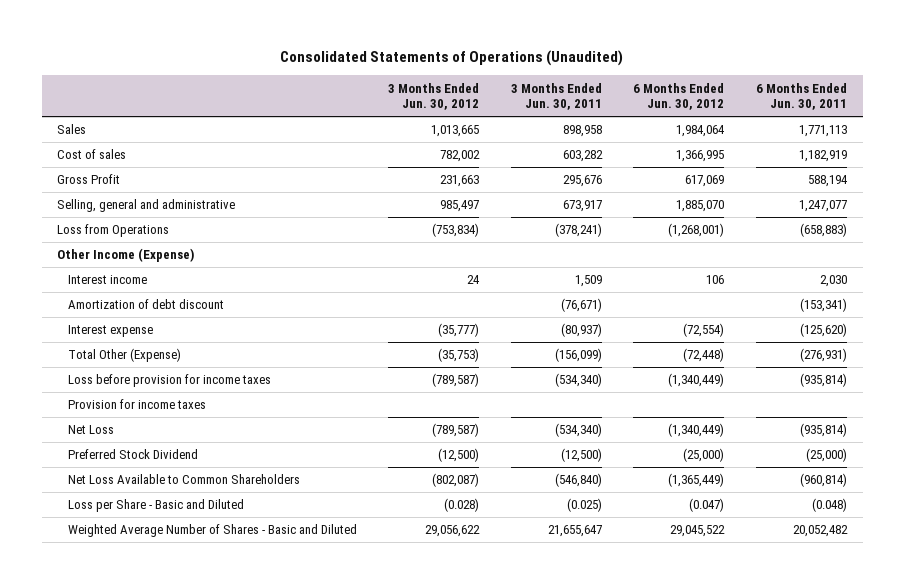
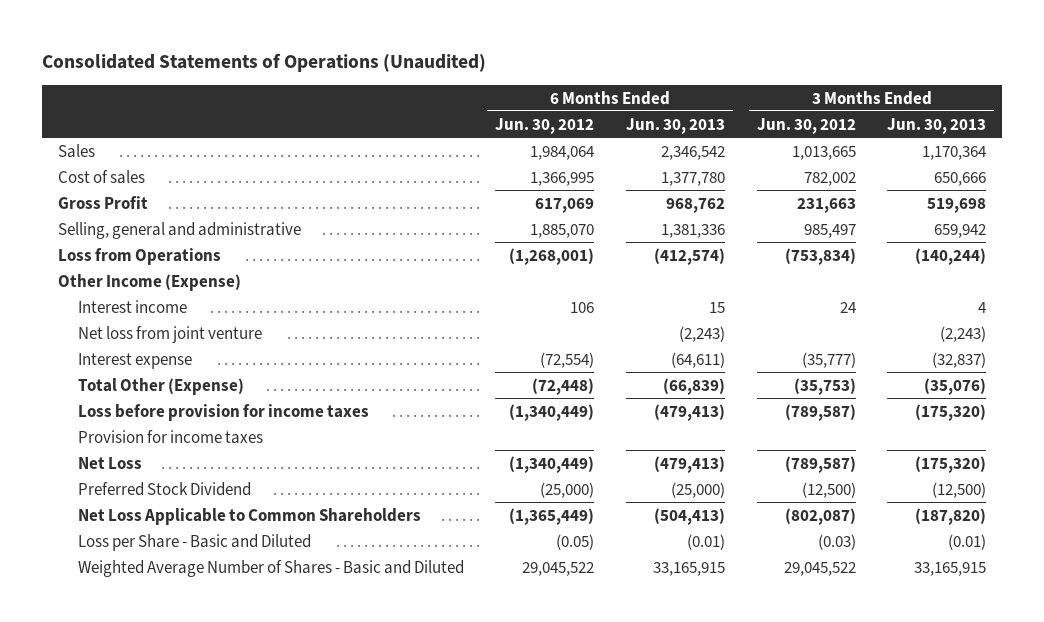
[510,82,602,111] 3 Months Ended Jun. 30, 2011 -> none
[755,82,847,111] 6 Months Ended Jun. 30, 2011 -> none
none -> [626,117,726,134] Jun. 30, 2013
none -> [887,117,987,134] Jun. 30, 2013
[67,299,224,310] Amortization of debt discount -> none
none -> [77,325,262,343] Net loss from joint venture
[67,474,300,485] Net Loss Available to Common Shareholders -> [77,507,421,525] Net Loss Applicable to Common Shareholders
[444,498,480,513] (0.028) -> [817,533,856,550] (0.03)
[689,498,725,513] (0.047) -> [556,533,595,550] (0.05)
[425,525,481,538] 29,056,622 -> [783,561,856,576] 29,045,522

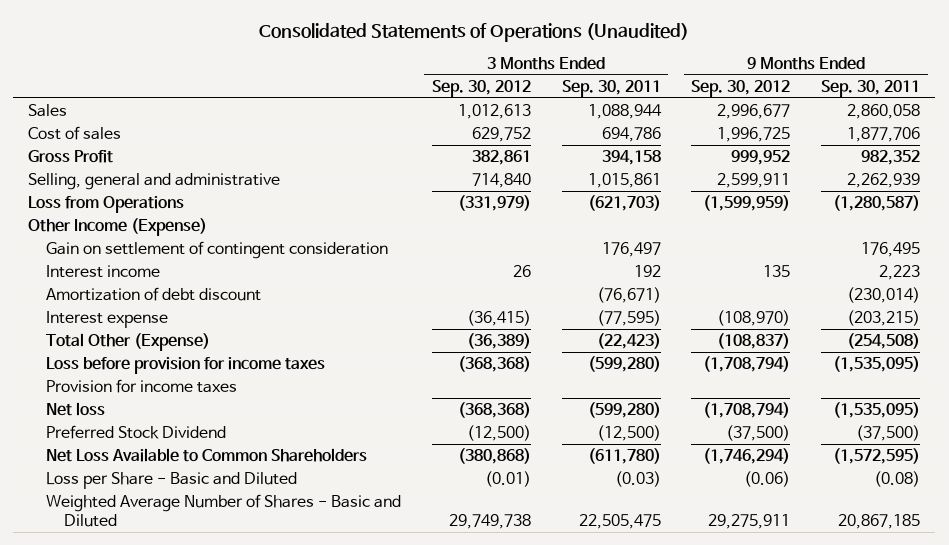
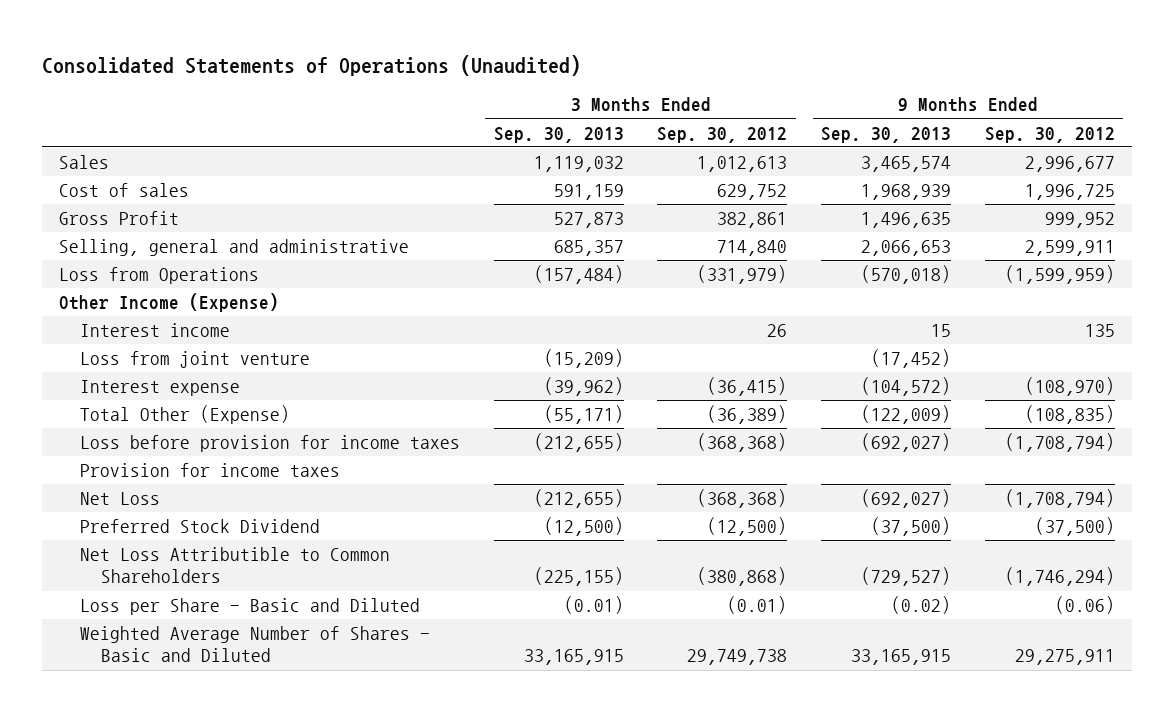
[561,79,661,97] Sep. 30, 2011 -> none
[821,79,921,97] Sep. 30, 2011 -> none
none -> [493,126,624,143] Sep. 30, 2013
none -> [821,126,952,143] Sep. 30, 2013
[46,240,389,259] Gain on settlement of contingent consideration -> none
[46,286,262,301] Amortization of debt discount -> none
none -> [80,351,311,369] Loss from joint venture
[717,332,791,349] (108,837) -> [1024,405,1115,425] (108,835)
[46,401,106,416] Net loss -> [80,492,161,506] Net Loss
[46,447,368,462] Net Loss Available to Common Shareholders -> [80,547,391,584] Net Loss Attributible to Common Shareholders

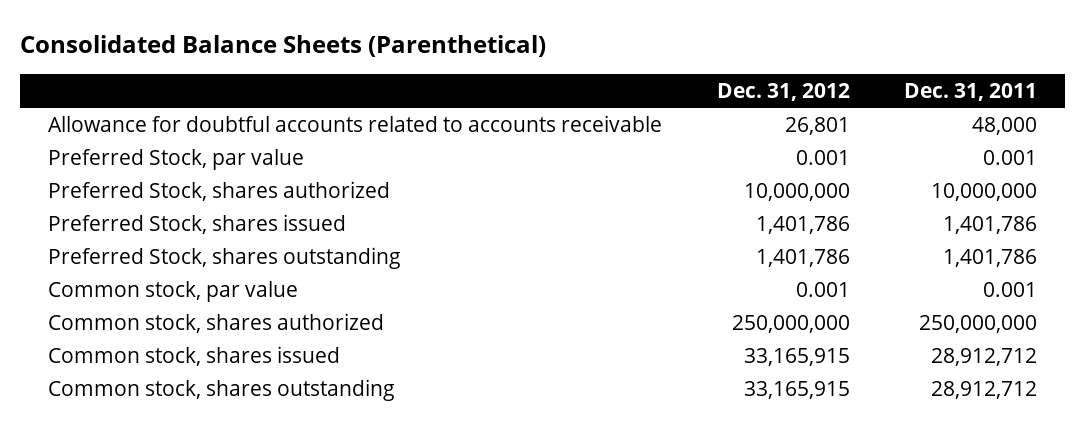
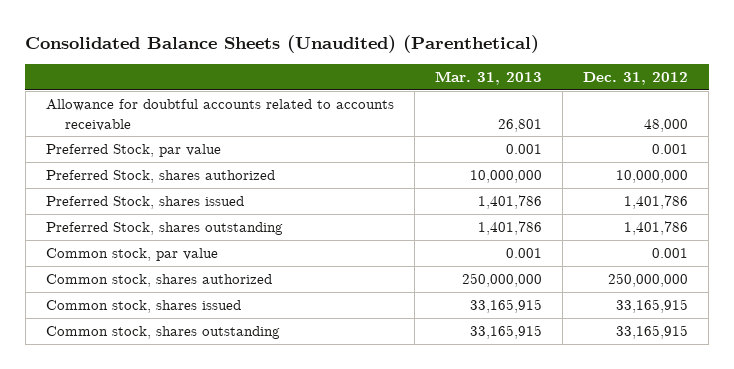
[20,34,547,57] Consolidated Balance Sheets (Parenthetical) -> [25,34,540,53] Consolidated Balance Sheets (Unaudited) (Parenthetical)
[904,82,1038,101] Dec. 31, 2011 -> none
none -> [435,71,543,86] Mar. 31, 2013
[784,117,850,136] 26,801 -> [644,118,689,132] 48,000

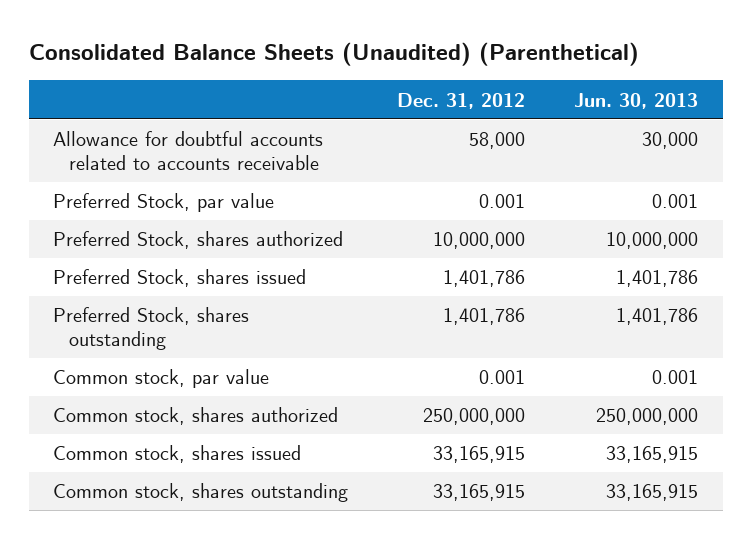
[435,71,543,86] Mar. 31, 2013 -> none
none -> [574,92,699,109] Jun. 30, 2013
[644,118,689,132] 48,000 -> [469,132,526,150] 58,000

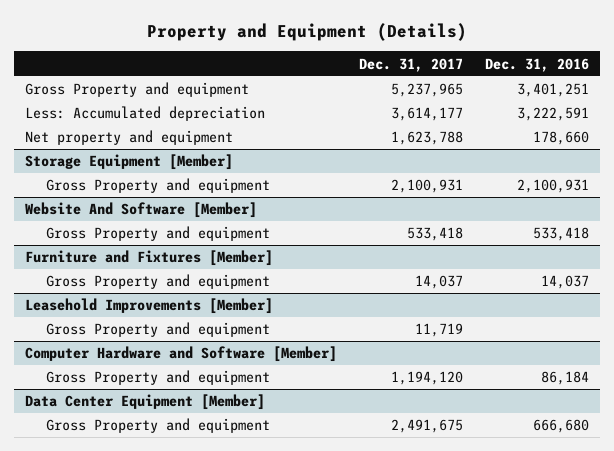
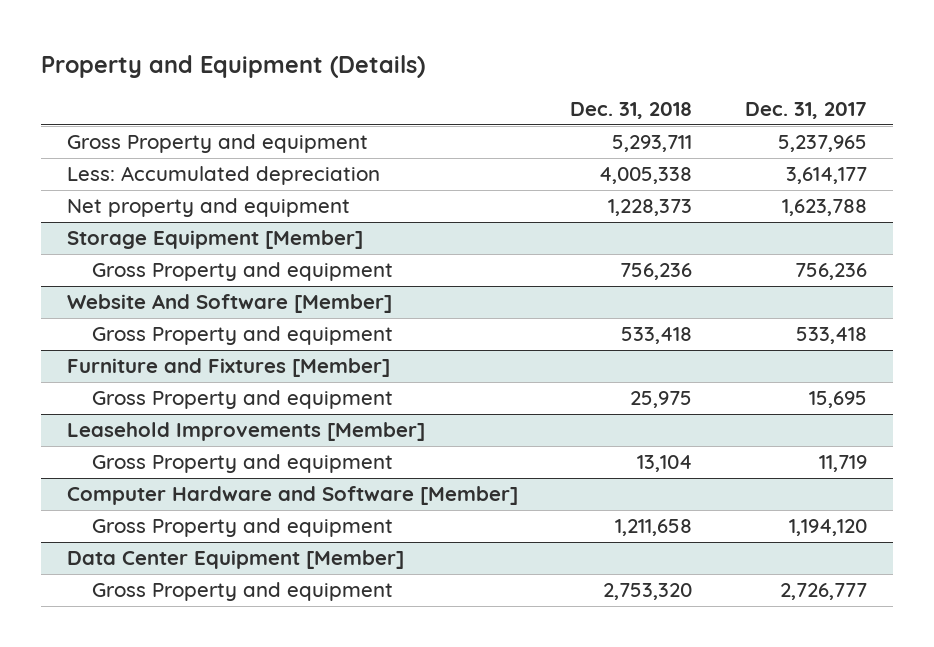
[485,57,590,72] Dec. 31, 2016 -> none
none -> [570,102,693,120] Dec. 31, 2018
[391,179,464,194] 2,100,931 -> [794,263,867,281] 756,236
[415,275,464,290] 14,037 -> [808,391,867,409] 15,695
[391,419,464,434] 2,491,675 -> [779,583,867,601] 2,726,777

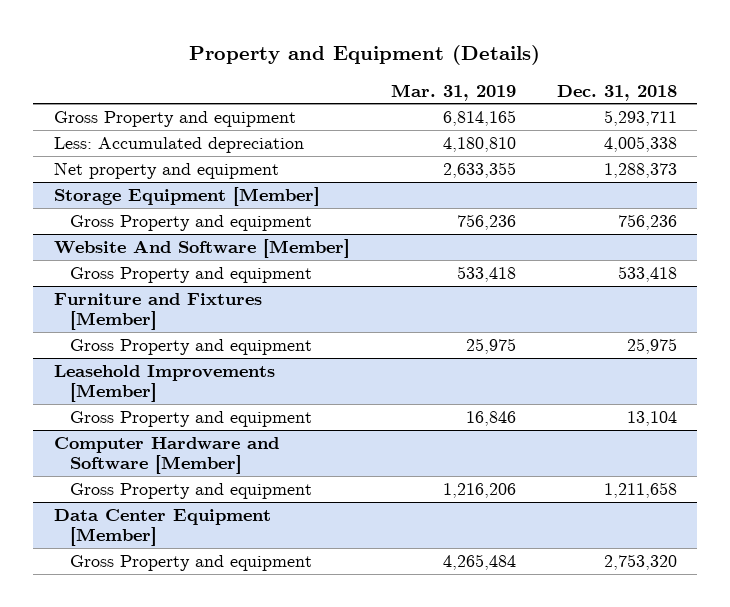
[744,102,867,120] Dec. 31, 2017 -> none
none -> [390,83,516,101] Mar. 31, 2019
[608,199,693,217] 1,228,373 -> [603,162,677,178] 1,288,373

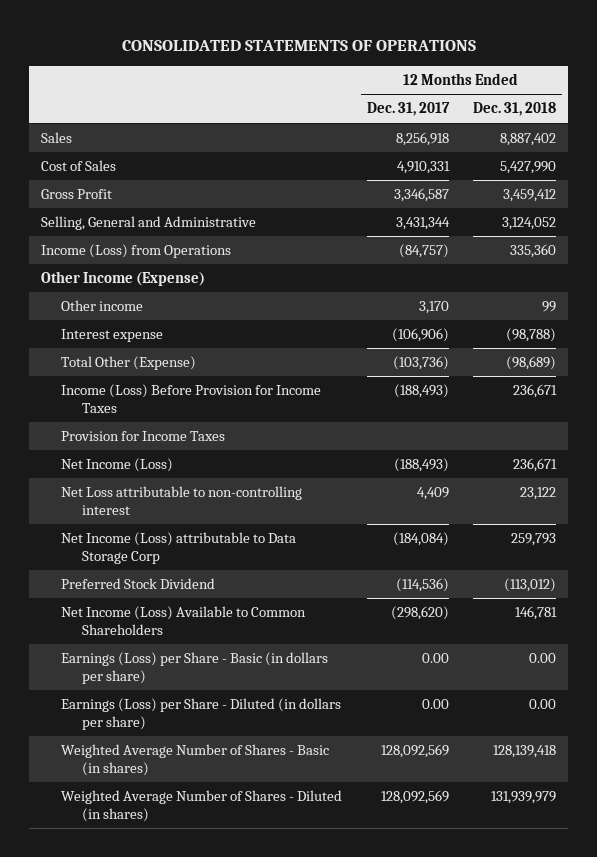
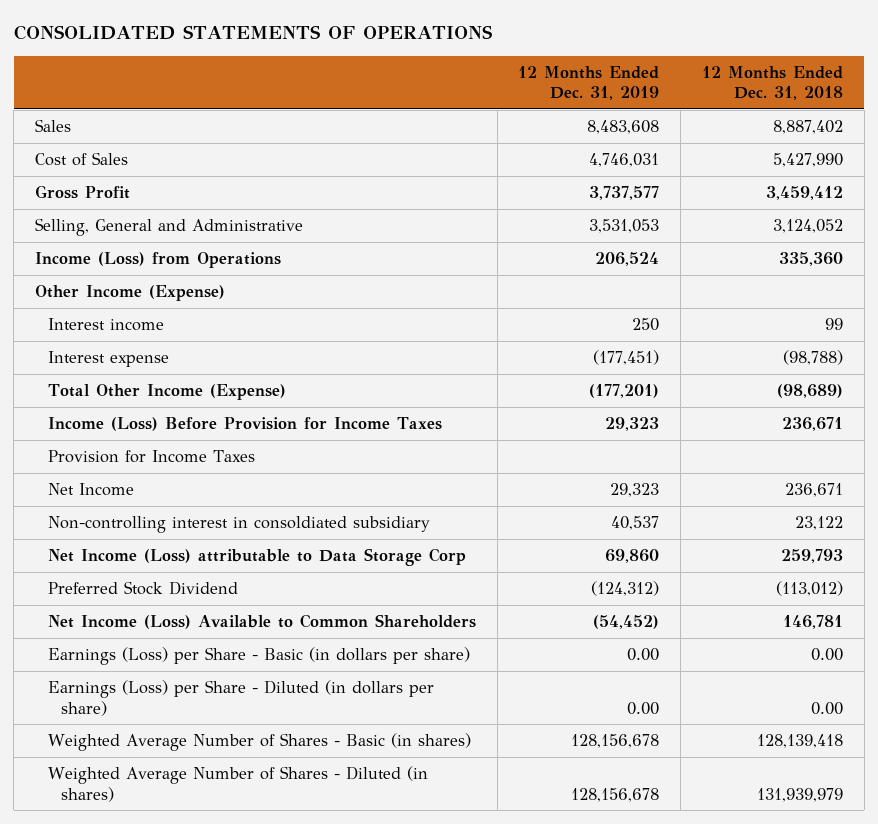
[366,102,450,117] Dec. 31, 2017 -> none
none -> [518,65,660,101] 12 Months Ended Dec. 31, 2019
[61,300,144,312] Other income -> none
none -> [47,317,164,331] Interest income
[61,356,197,371] Total Other (Expense) -> [47,383,286,400] Total Other Income (Expense)
[61,458,174,473] Net Income (Loss) -> [47,482,134,496] Net Income
[61,486,303,515] Net Loss attributable to non-controlling interest -> [47,515,430,533] Non-controlling interest in consoldiated subsidiary

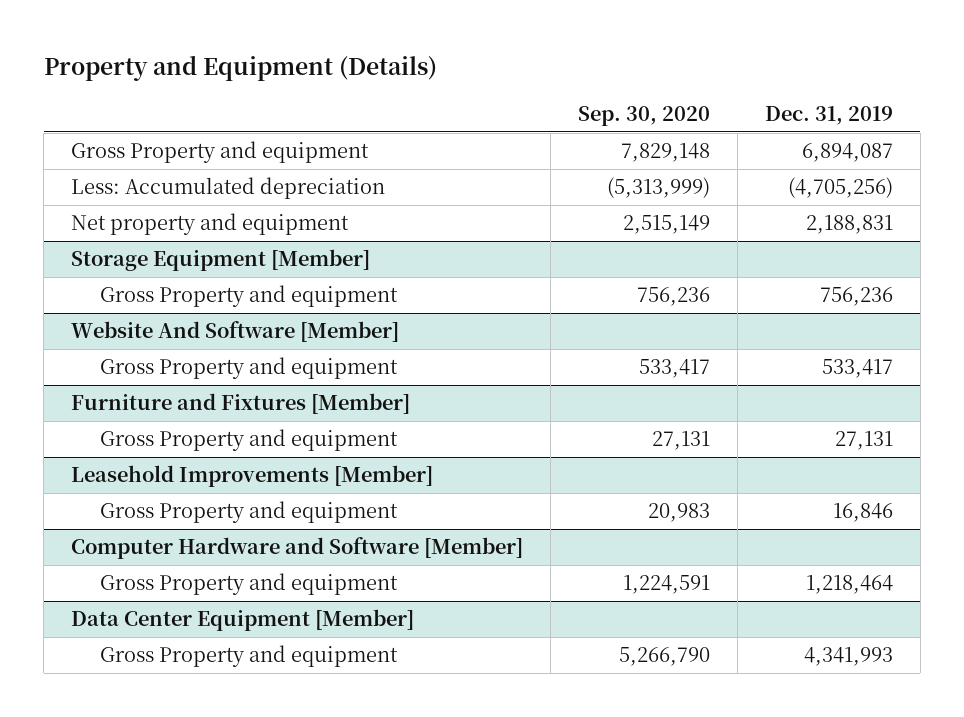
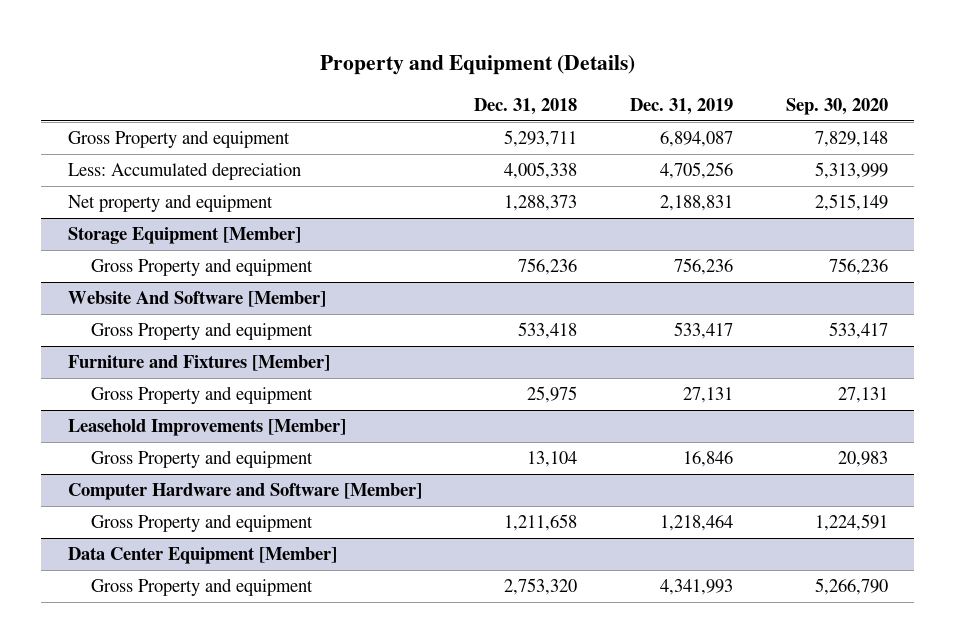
none -> [474,98,578,116] Dec. 31, 2018
[607,177,711,199] (5,313,999) -> [814,162,888,180] 5,313,999
[787,177,893,199] (4,705,256) -> [660,162,734,180] 4,705,256

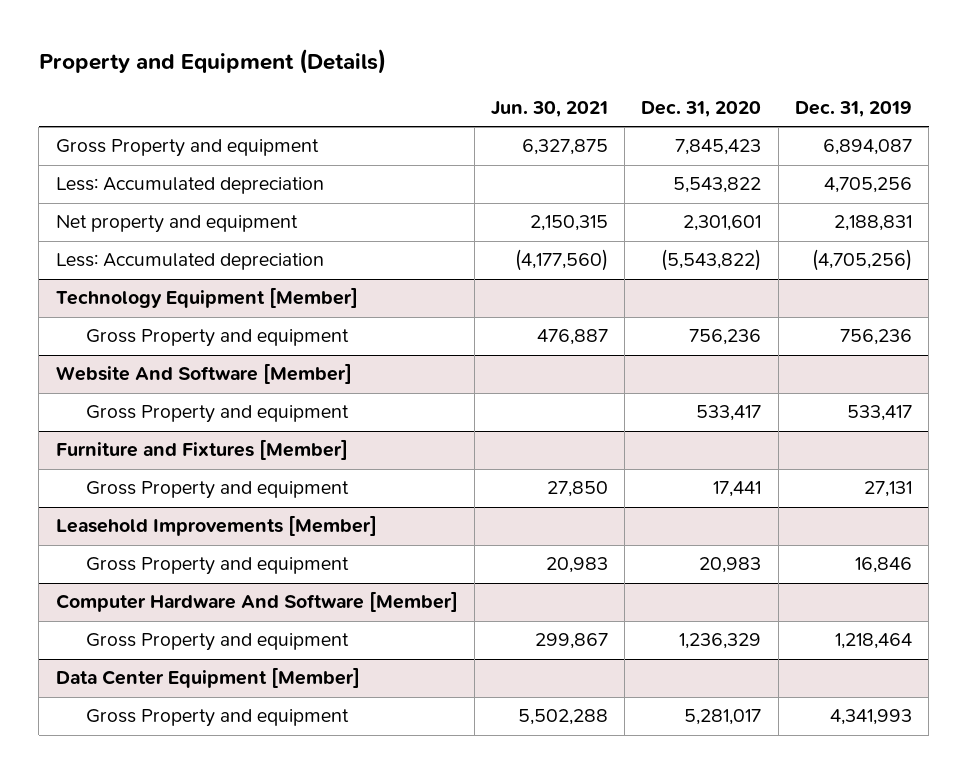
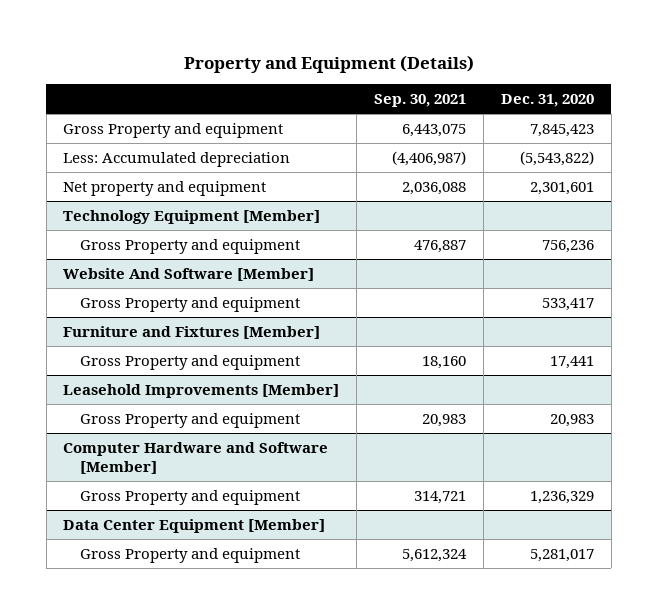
[491,101,609,118] Jun. 30, 2021 -> none
[794,101,912,118] Dec. 31, 2019 -> none
none -> [374,94,467,108] Sep. 30, 2021
[55,177,324,195] Less: Accumulated depreciation -> none
[55,215,298,234] Net property and equipment -> [63,180,267,196] Net property and equipment
[55,591,458,613] Computer Hardware And Software [Member] -> [63,441,329,475] Computer Hardware and Software [Member]

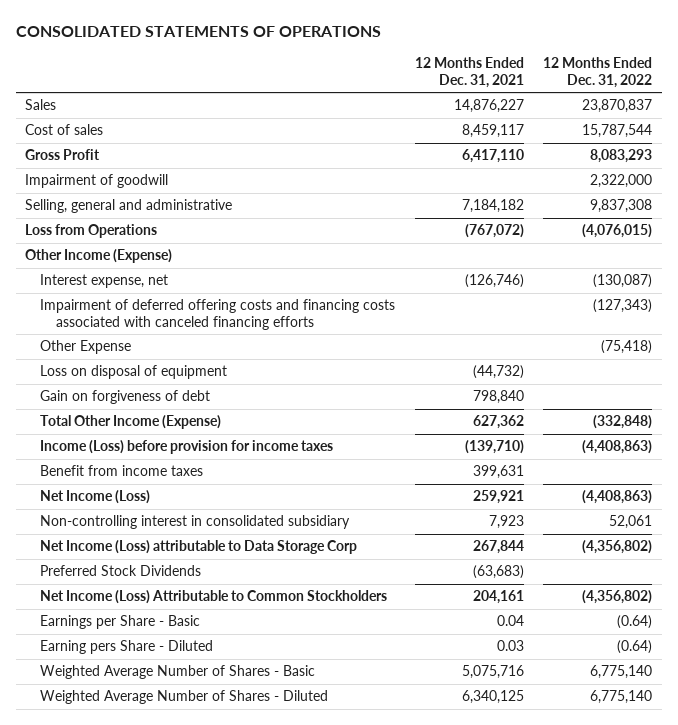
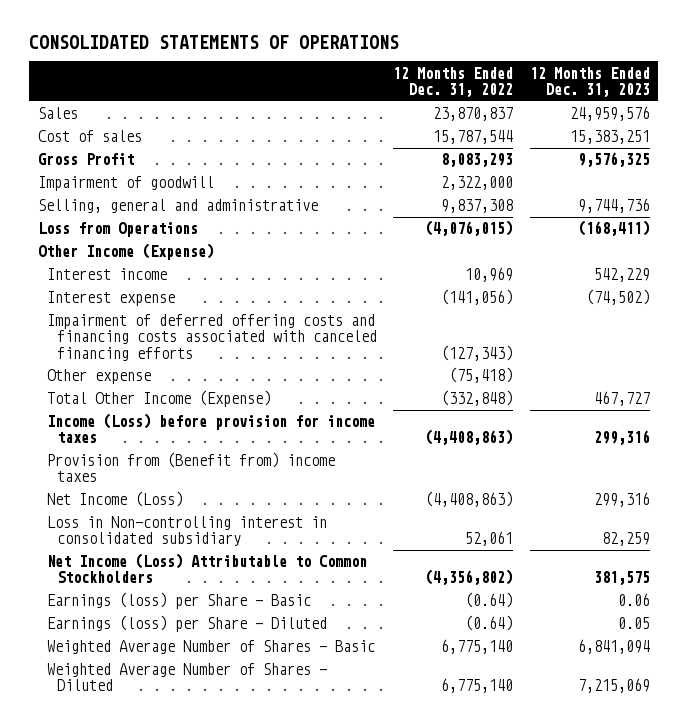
[414,57,524,89] 12 Months Ended Dec. 31, 2021 -> none
none -> [529,66,650,97] 12 Months Ended Dec. 31, 2023
none -> [47,268,168,281] Interest income
[40,274,169,289] Interest expense, net -> [47,291,176,307] Interest expense
[593,274,653,289] (130,087) -> [441,289,514,306] (141,056)
[40,365,228,380] Loss on disposal of equipment -> none
[40,390,211,405] Gain on forgiveness of debt -> none
[40,340,132,355] Other Expense -> [47,369,152,385] Other expense
[40,465,204,477] Benefit from income taxes -> [47,452,336,483] Provision from (Benefit from) income taxes
[40,540,358,555] Net Income (Loss) attributable to Data Storage Corp -> none
[40,565,202,577] Preferred Stock Dividends -> none
[40,515,351,530] Non-controlling interest in consolidated subsidiary -> [47,516,328,547] Loss in Non-controlling interest in consolidated subsidiary
[40,615,201,630] Earnings per Share - Basic -> [47,592,312,610] Earnings (loss) per Share - Basic
[40,640,214,655] Earning pers Share - Diluted -> [47,615,328,633] Earnings (loss) per Share - Diluted

